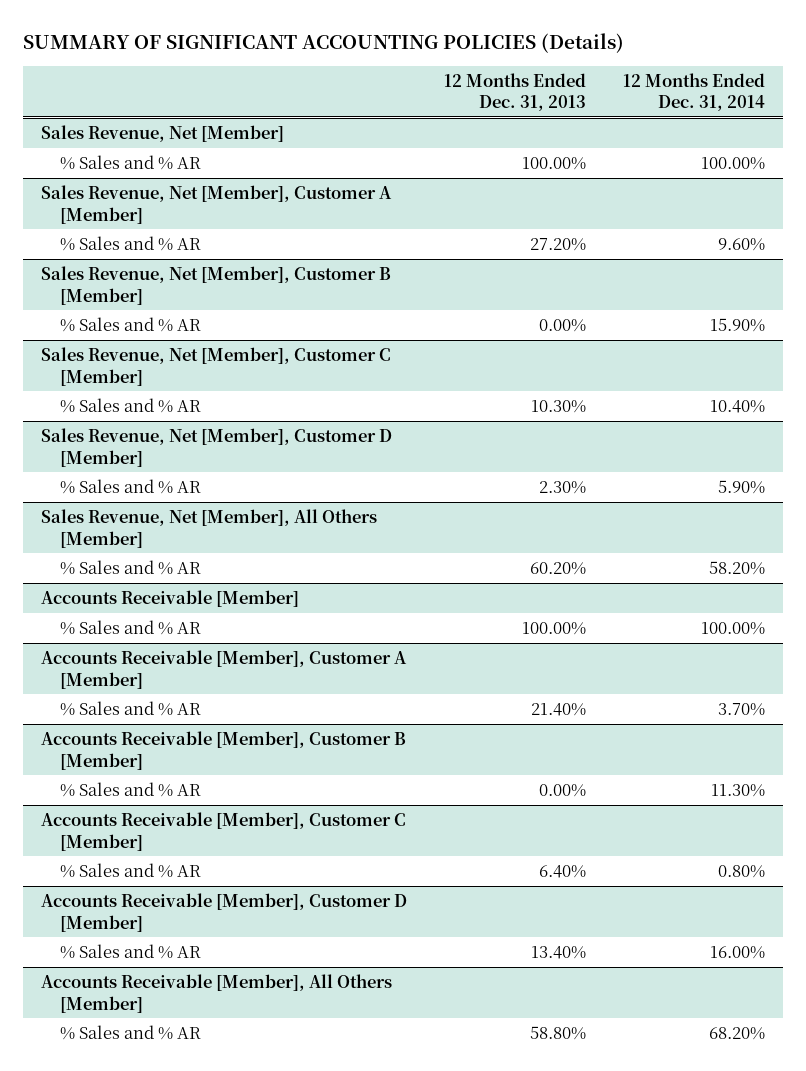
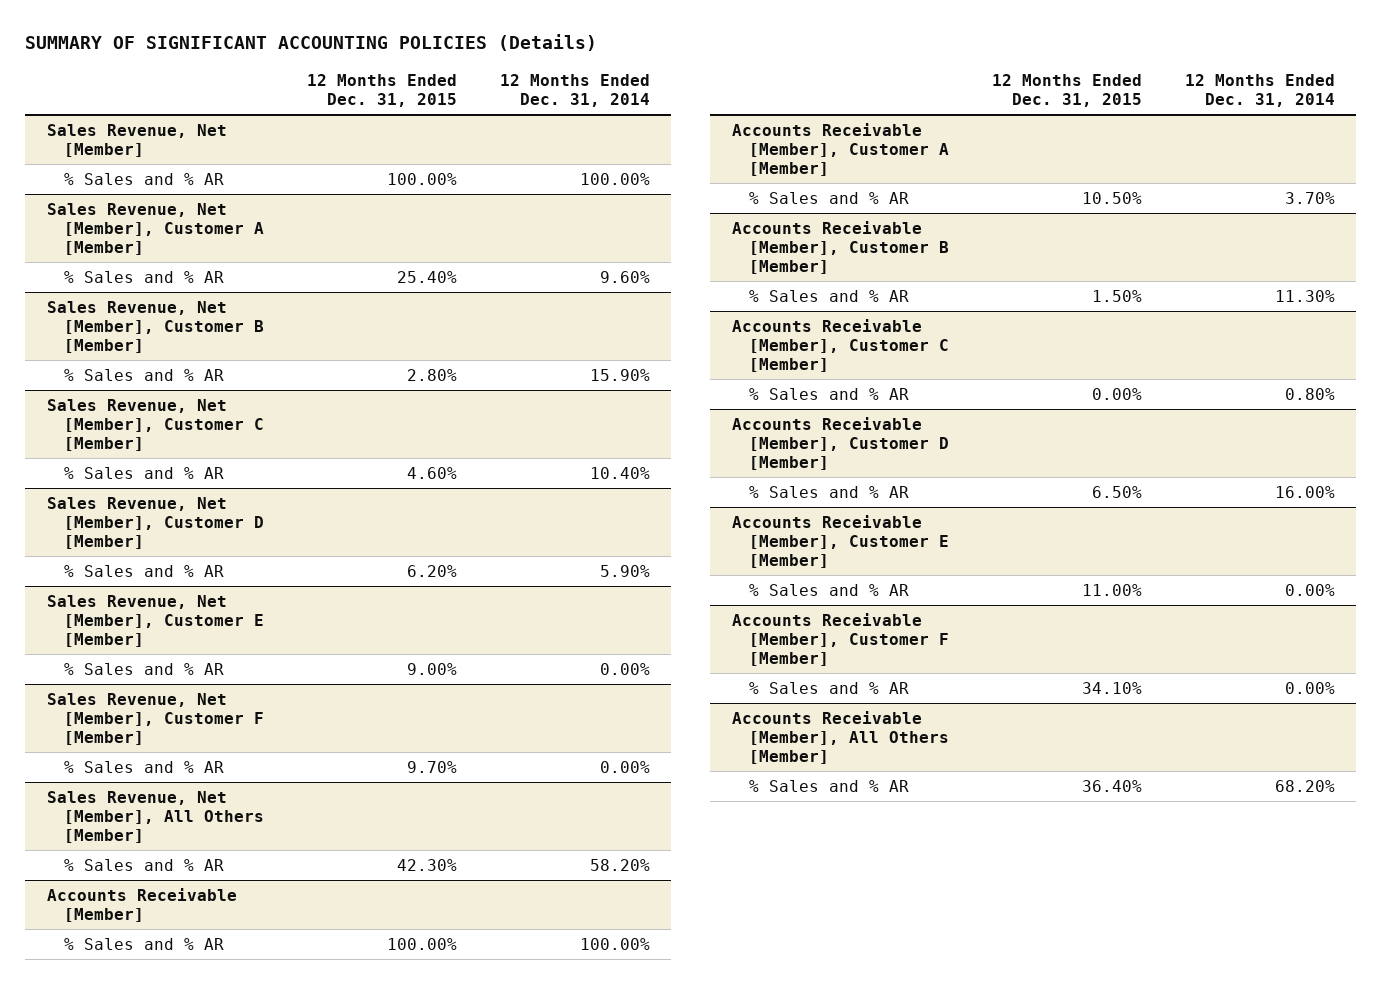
[443,72,586,112] 12 Months Ended Dec. 31, 2013 -> none
none -> [306,73,457,107] 12 Months Ended Dec. 31, 2015
none -> [46,594,264,647] Sales Revenue, Net [Member], Customer E [Member]
none -> [63,662,224,675] % Sales and % AR
none -> [46,692,264,745] Sales Revenue, Net [Member], Customer F [Member]
none -> [63,760,224,773] % Sales and % AR
none -> [731,514,949,568] Accounts Receivable [Member], Customer E [Member]
none -> [748,583,909,596] % Sales and % AR
none -> [731,612,949,666] Accounts Receivable [Member], Customer F [Member]
none -> [748,681,909,694] % Sales and % AR

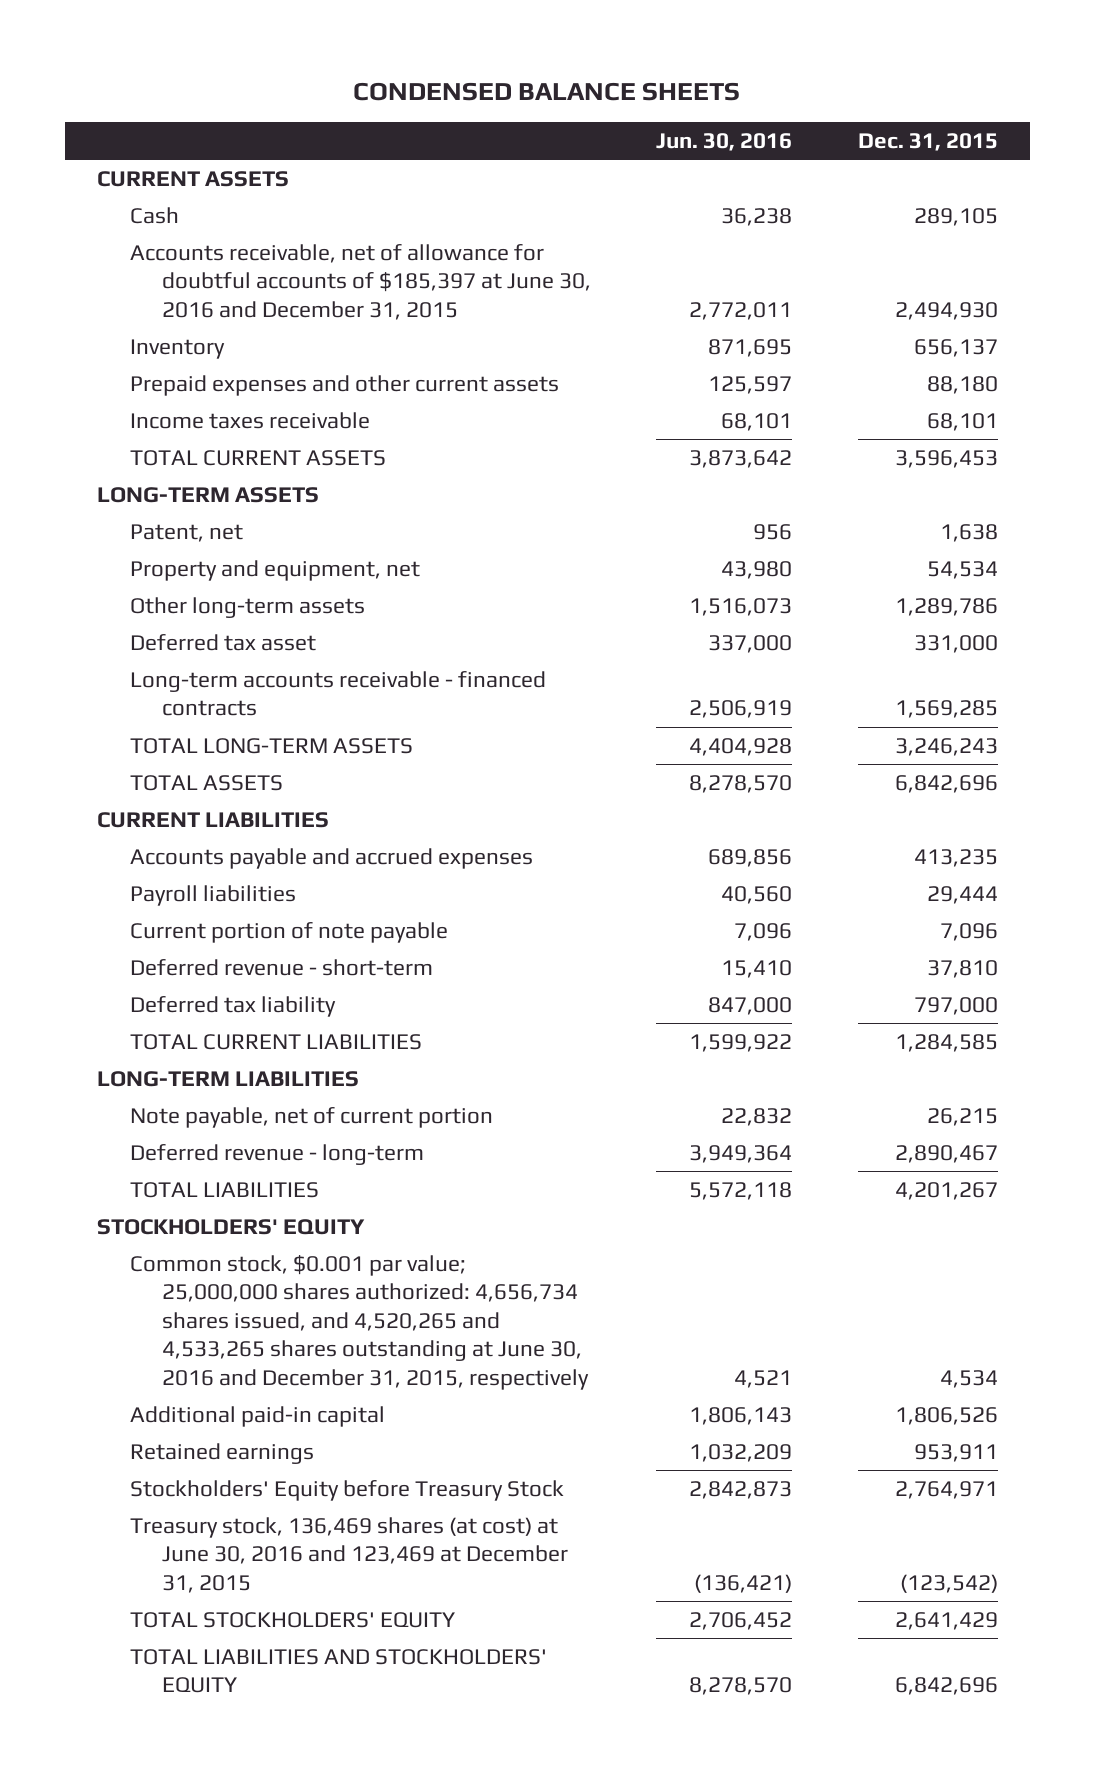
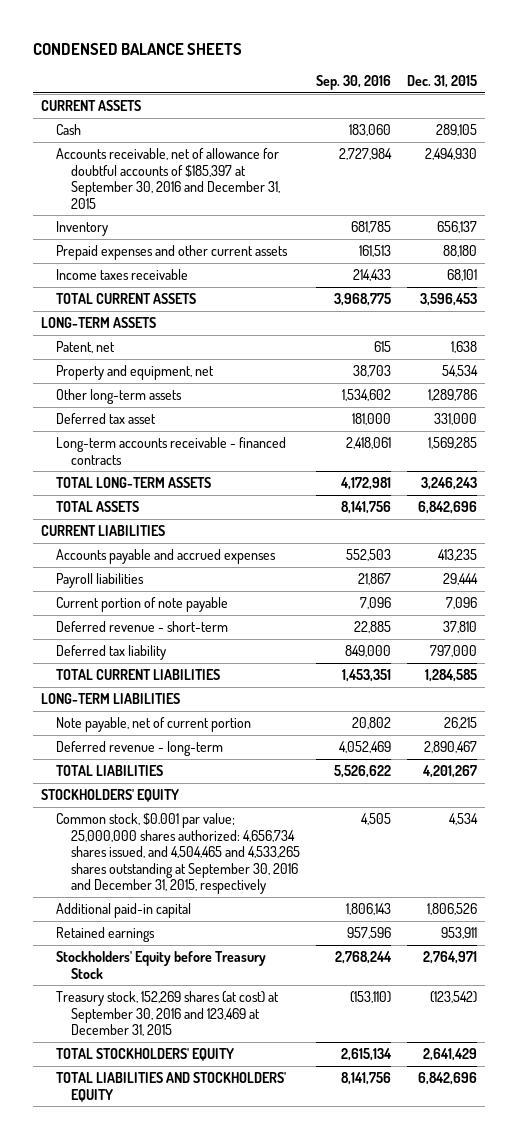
[656,132,793,151] Jun. 30, 2016 -> none
none -> [315,75,391,91] Sep. 30, 2016
[129,243,592,320] Accounts receivable, net of allowance for doubtful accounts of $185,397 at June 30, 2016 and December 31, 2015 -> [55,148,280,209] Accounts receivable, net of allowance for doubtful accounts of $185,397 at September 30, 2016 and December 31, 2015
[129,1254,590,1390] Common stock, $0.001 par value; 25,000,000 shares authorized: 4,656,734 shares issued, and 4,520,265 and 4,533,265 shares outstanding at June 30, 2016 and December 31, 2015, respectively -> [55,813,300,895] Common stock, $0.001 par value; 25,000,000 shares authorized: 4,656,734 shares issued, and 4,504,465 and 4,533,265 shares outstanding at September 30, 2016 and December 31, 2015, respectively
[129,1516,569,1593] Treasury stock, 136,469 shares (at cost) at June 30, 2016 and 123,469 at December 31, 2015 -> [55,991,279,1037] Treasury stock, 152,269 shares (at cost) at September 30, 2016 and 123,469 at December 31, 2015

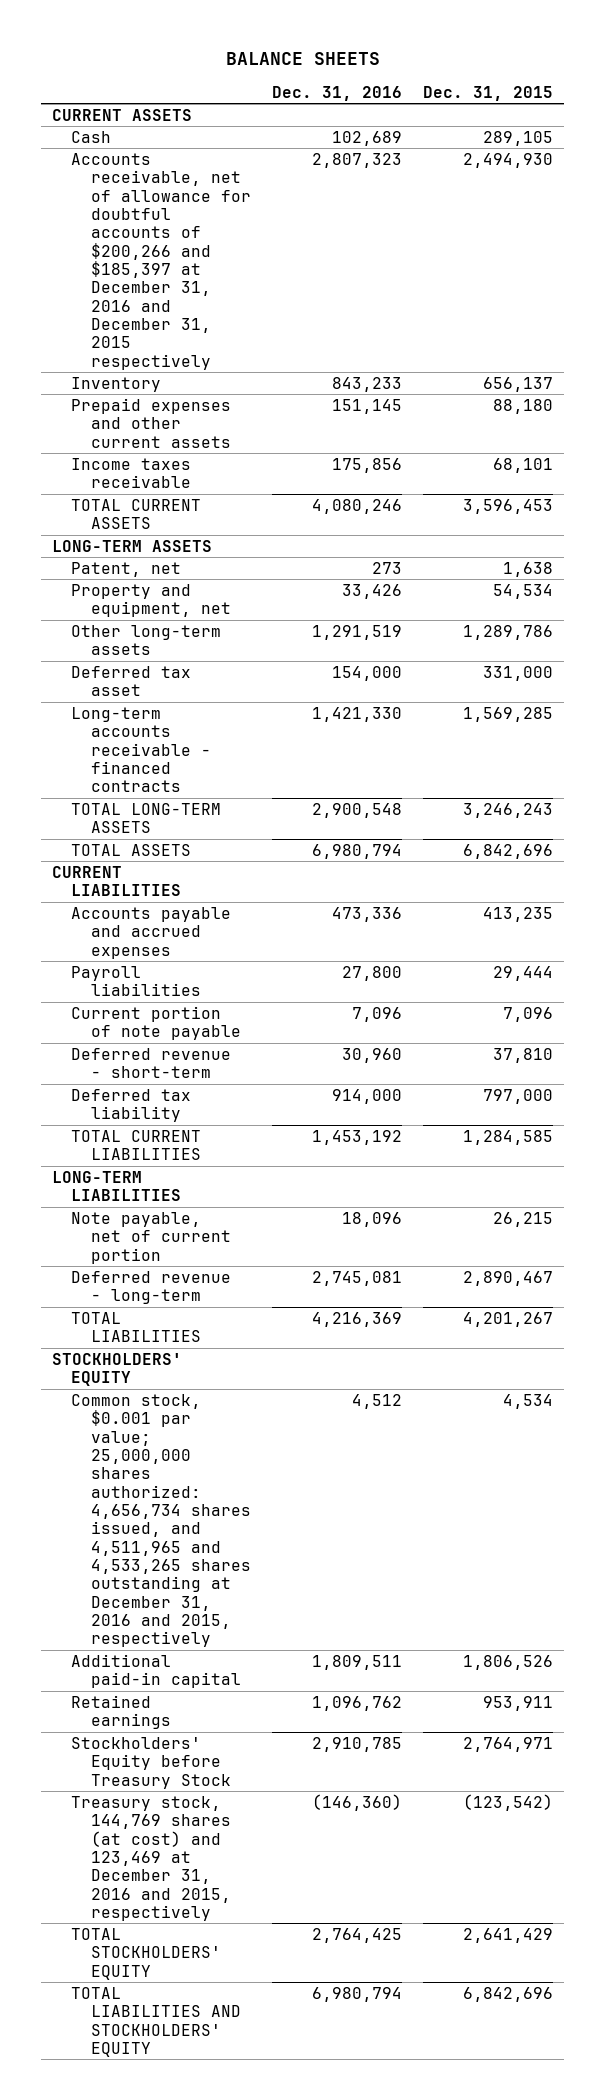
[32,42,242,55] CONDENSED BALANCE SHEETS -> [225,52,380,66] BALANCE SHEETS
[315,75,391,91] Sep. 30, 2016 -> none
none -> [272,85,403,101] Dec. 31, 2016
[55,148,280,209] Accounts receivable, net of allowance for doubtful accounts of $185,397 at September 30, 2016 and December 31, 2015 -> [71,152,251,370] Accounts receivable, net of allowance for doubtful accounts of $200,266 and $185,397 at December 31, 2016 and December 31, 2015 respectively
[55,813,300,895] Common stock, $0.001 par value; 25,000,000 shares authorized: 4,656,734 shares issued, and 4,504,465 and 4,533,265 shares outstanding at September 30, 2016 and December 31, 2015, respectively -> [71,1393,251,1648] Common stock, $0.001 par value; 25,000,000 shares authorized: 4,656,734 shares issued, and 4,511,965 and 4,533,265 shares outstanding at December 31, 2016 and 2015, respectively
[55,991,279,1037] Treasury stock, 152,269 shares (at cost) at September 30, 2016 and 123,469 at December 31, 2015 -> [71,1795,231,1921] Treasury stock, 144,769 shares (at cost) and 123,469 at December 31, 2016 and 2015, respectively

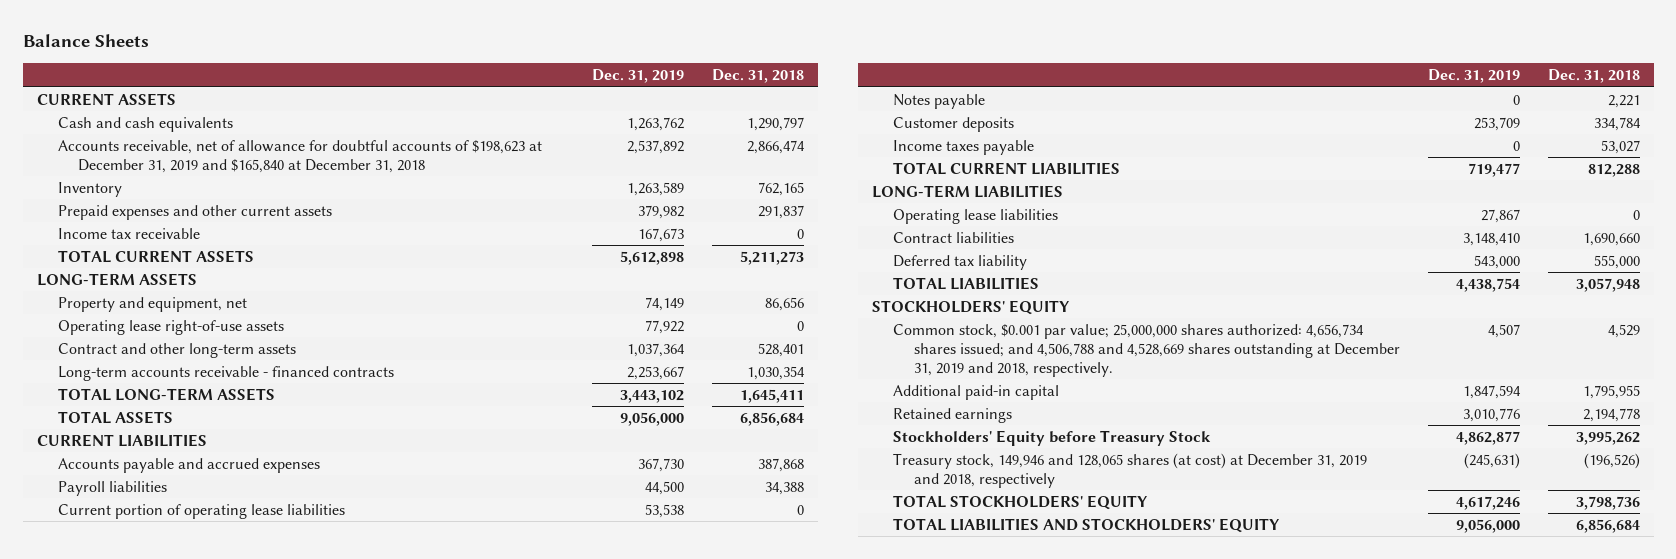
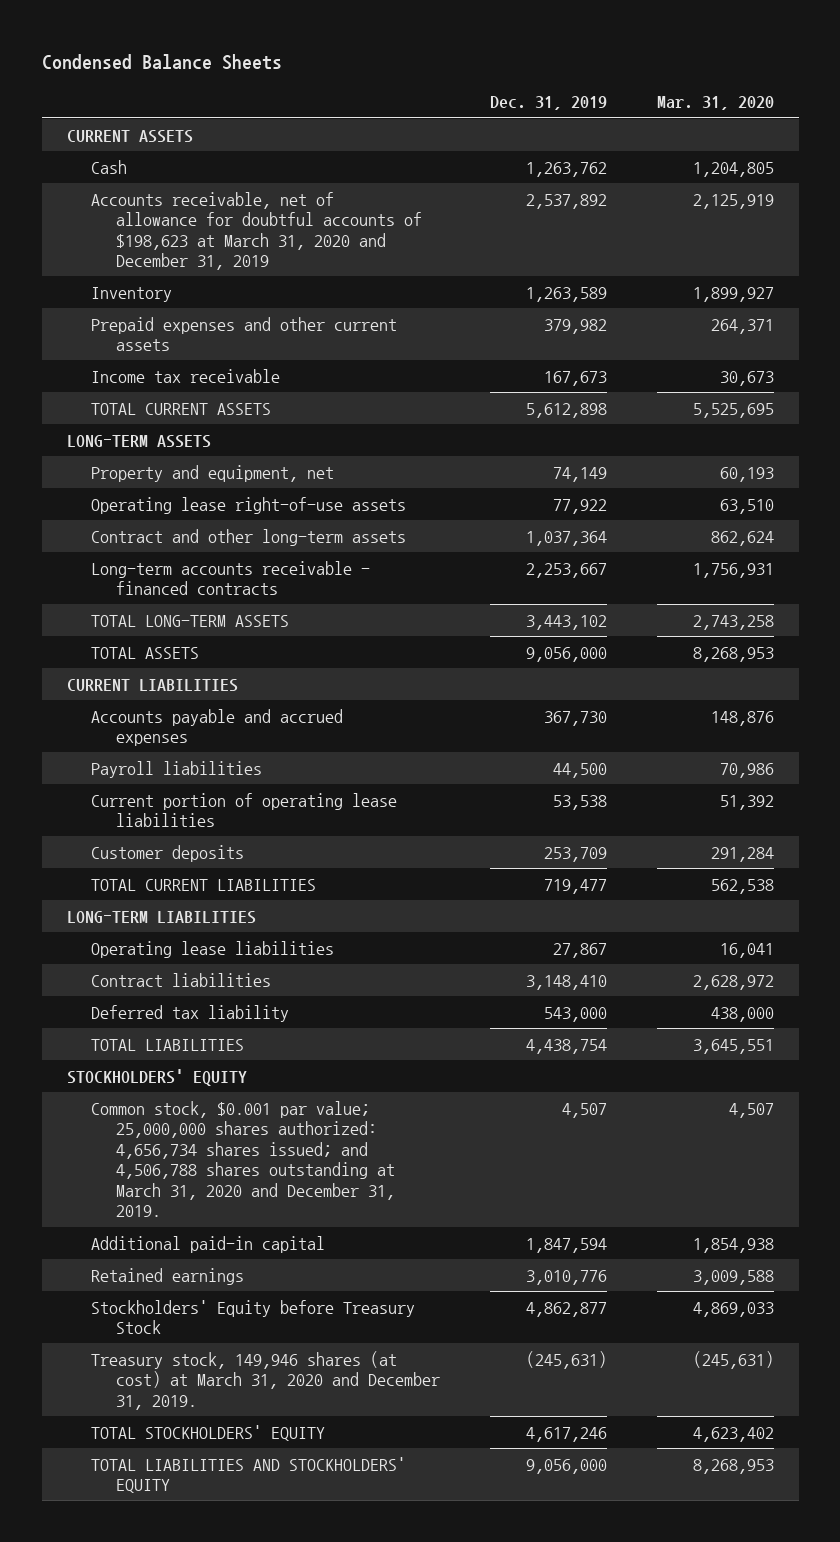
[22,34,149,48] Balance Sheets -> [41,54,282,71] Condensed Balance Sheets
[712,69,805,84] Dec. 31, 2018 -> none
none -> [656,96,774,111] Mar. 31, 2020
[57,116,233,132] Cash and cash equivalents -> [91,159,128,174] Cash
[57,139,542,173] Accounts receivable, net of allowance for doubtful accounts of $198,623 at December 31, 2019 and $165,840 at December 31, 2018 -> [91,191,422,271] Accounts receivable, net of allowance for doubtful accounts of $198,623 at March 31, 2020 and December 31, 2019
[892,93,985,109] Notes payable -> none
[892,139,1034,155] Income taxes payable -> none
[892,323,1400,377] Common stock, $0.001 par value; 25,000,000 shares authorized: 4,656,734 shares issued; and 4,506,788 and 4,528,669 shares outstanding at December 31, 2019 and 2018, respectively. -> [91,1100,395,1218] Common stock, $0.001 par value; 25,000,000 shares authorized: 4,656,734 shares issued; and 4,506,788 shares outstanding at March 31, 2020 and December 31, 2019.
[892,452,1367,488] Treasury stock, 149,946 and 128,065 shares (at cost) at December 31, 2019 and 2018, respectively -> [91,1350,440,1410] Treasury stock, 149,946 shares (at cost) at March 31, 2020 and December 31, 2019.

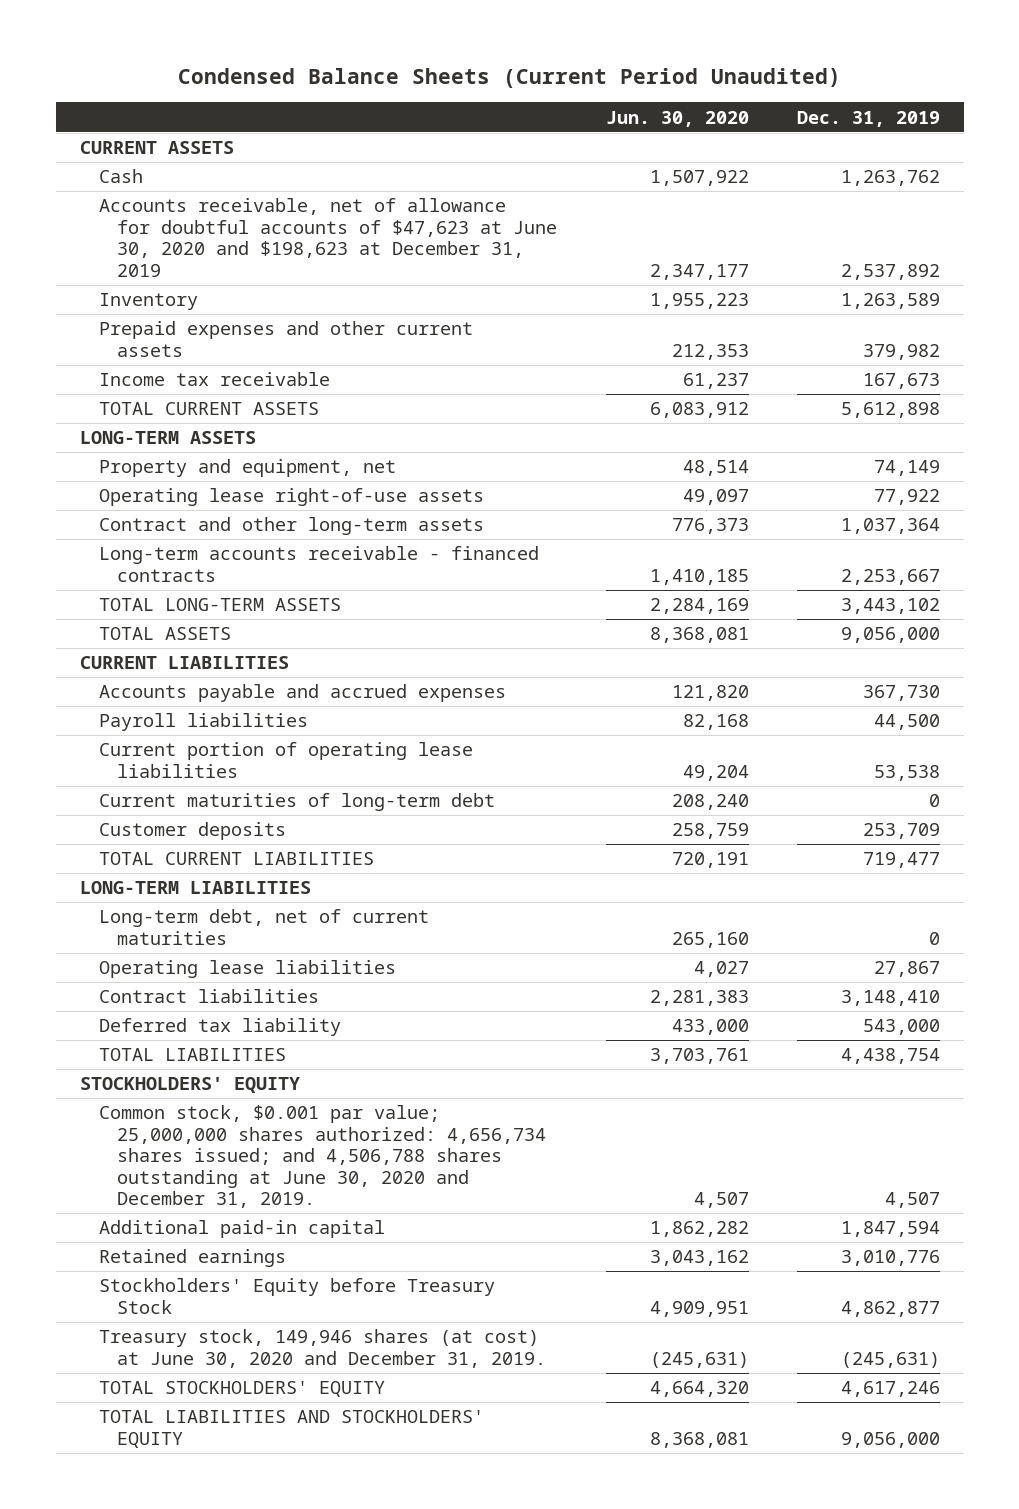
[41,54,282,71] Condensed Balance Sheets -> [177,68,841,89] Condensed Balance Sheets (Current Period Unaudited)
[656,96,774,111] Mar. 31, 2020 -> none
none -> [605,110,749,127] Jun. 30, 2020
[91,191,422,271] Accounts receivable, net of allowance for doubtful accounts of $198,623 at March 31, 2020 and December 31, 2019 -> [98,198,558,277] Accounts receivable, net of allowance for doubtful accounts of $47,623 at June 30, 2020 and $198,623 at December 31, 2019
none -> [98,793,495,812] Current maturities of long-term debt
none -> [98,909,429,945] Long-term debt, net of current maturities
[91,1100,395,1218] Common stock, $0.001 par value; 25,000,000 shares authorized: 4,656,734 shares issued; and 4,506,788 shares outstanding at March 31, 2020 and December 31, 2019. -> [98,1105,547,1209] Common stock, $0.001 par value; 25,000,000 shares authorized: 4,656,734 shares issued; and 4,506,788 shares outstanding at June 30, 2020 and December 31, 2019.
[91,1350,440,1410] Treasury stock, 149,946 shares (at cost) at March 31, 2020 and December 31, 2019. -> [98,1329,547,1368] Treasury stock, 149,946 shares (at cost) at June 30, 2020 and December 31, 2019.

